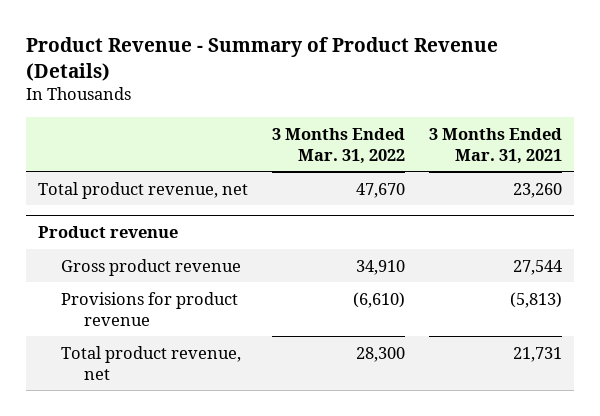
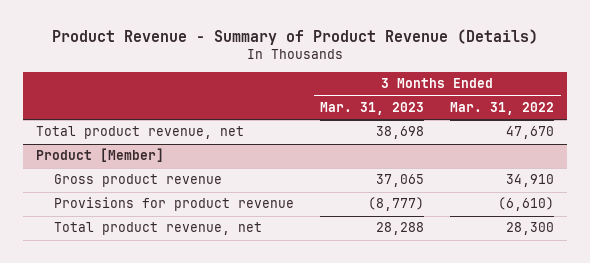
[429,127,563,164] 3 Months Ended Mar. 31, 2021 -> none
none -> [320,101,425,115] Mar. 31, 2023
[38,226,179,239] Product revenue -> [35,148,164,163] Product [Member]

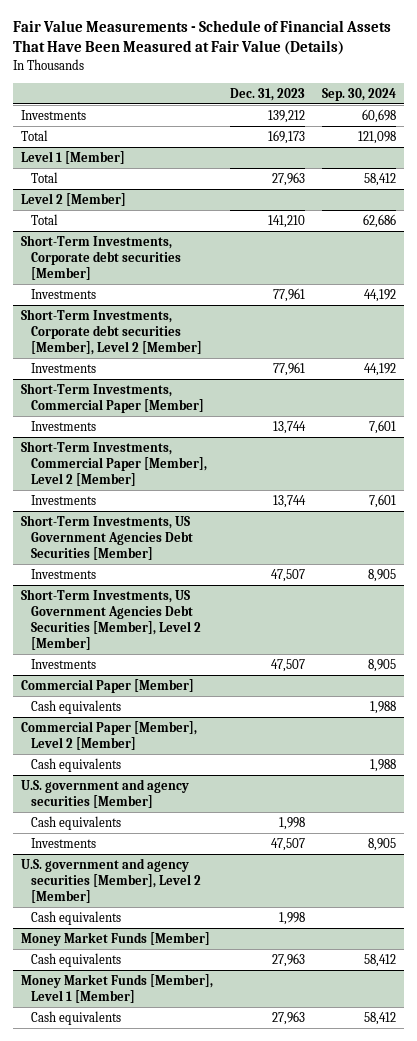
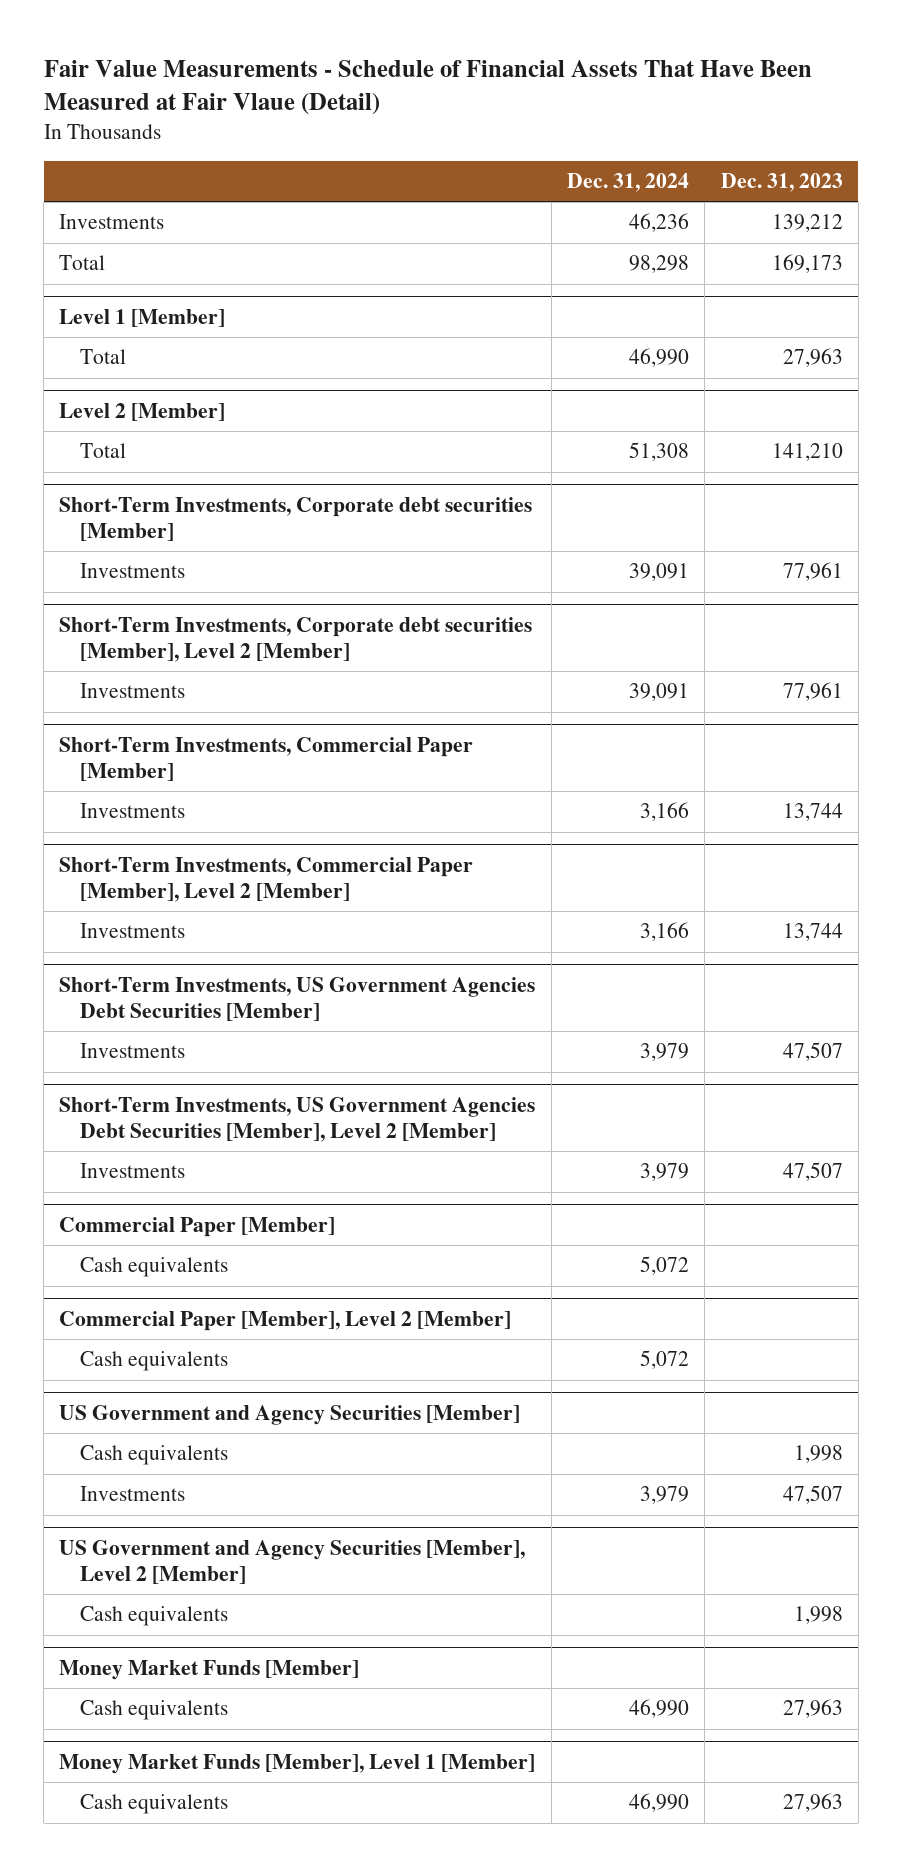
[12,20,391,56] Fair Value Measurements - Schedule of Financial Assets That Have Been Measured at Fair Value (Details) -> [43,59,812,116] Fair Value Measurements - Schedule of Financial Assets That Have Been Measured at Fair Vlaue (Detail)
[321,87,396,101] Sep. 30, 2024 -> none
none -> [566,172,689,192] Dec. 31, 2024
[20,778,189,809] U.S. government and agency securities [Member] -> [59,1405,521,1426] US Government and Agency Securities [Member]
[20,857,201,904] U.S. government and agency securities [Member], Level 2 [Member] -> [59,1540,526,1585] US Government and Agency Securities [Member], Level 2 [Member]

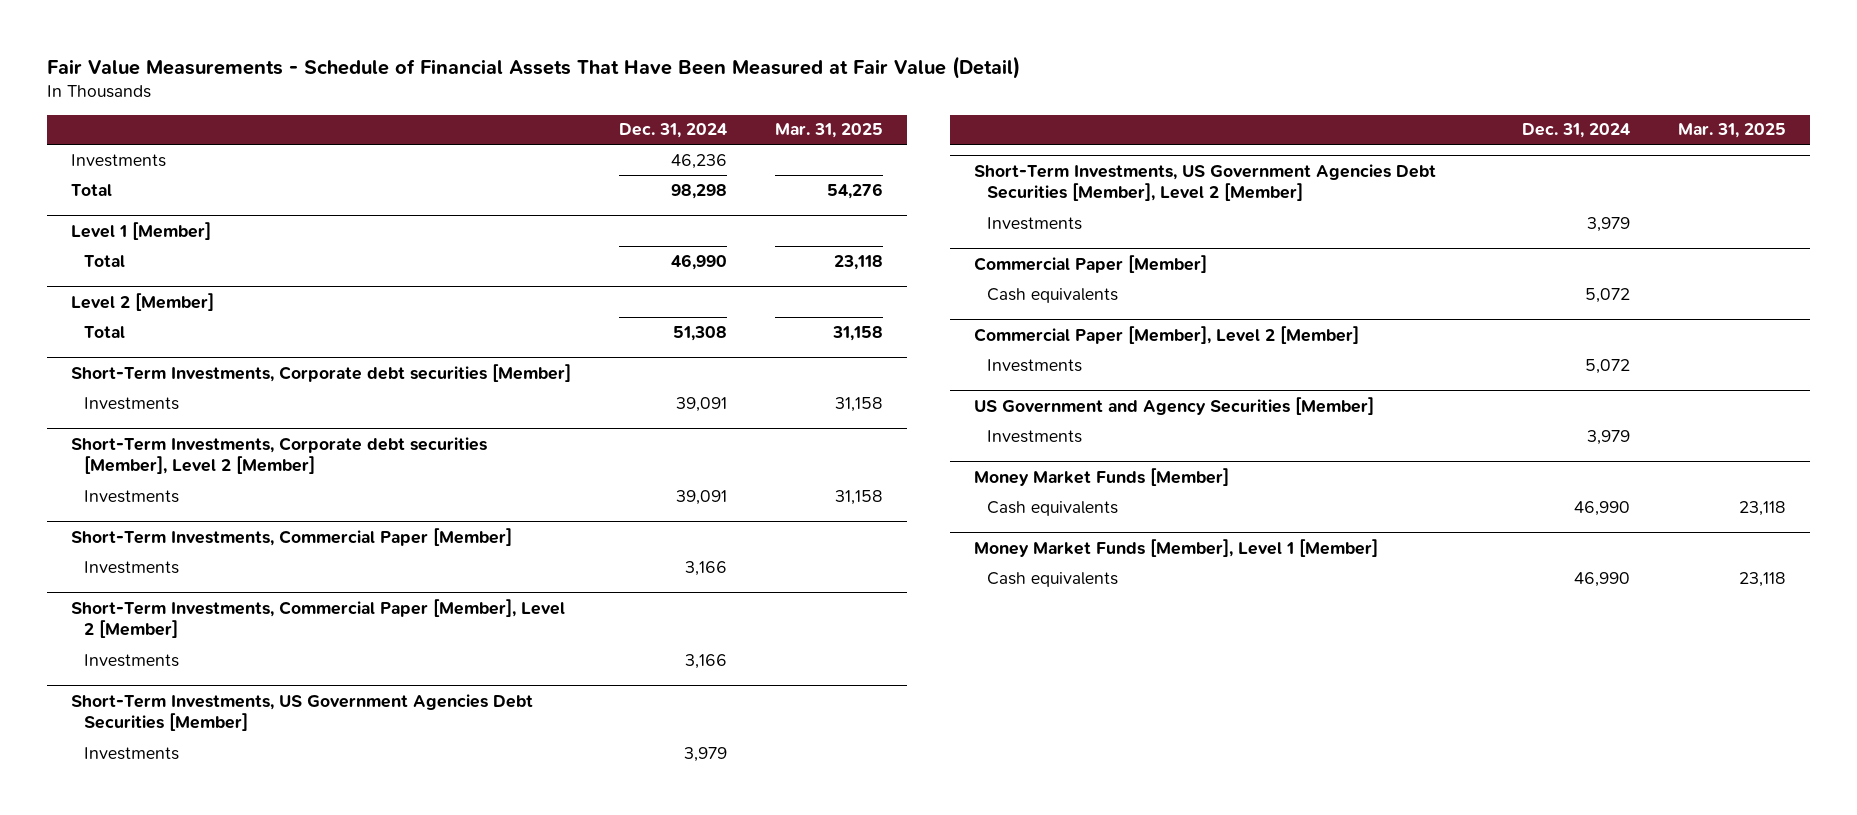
[43,59,812,116] Fair Value Measurements - Schedule of Financial Assets That Have Been Measured at Fair Vlaue (Detail) -> [46,55,1020,79] Fair Value Measurements - Schedule of Financial Assets That Have Been Measured at Fair Value (Detail)
[720,172,843,192] Dec. 31, 2023 -> none
none -> [774,123,883,139] Mar. 31, 2025
[80,1351,229,1372] Cash equivalents -> [987,358,1083,372] Investments
[80,1445,229,1466] Cash equivalents -> none
[59,1540,526,1585] US Government and Agency Securities [Member], Level 2 [Member] -> none
[80,1606,229,1627] Cash equivalents -> none

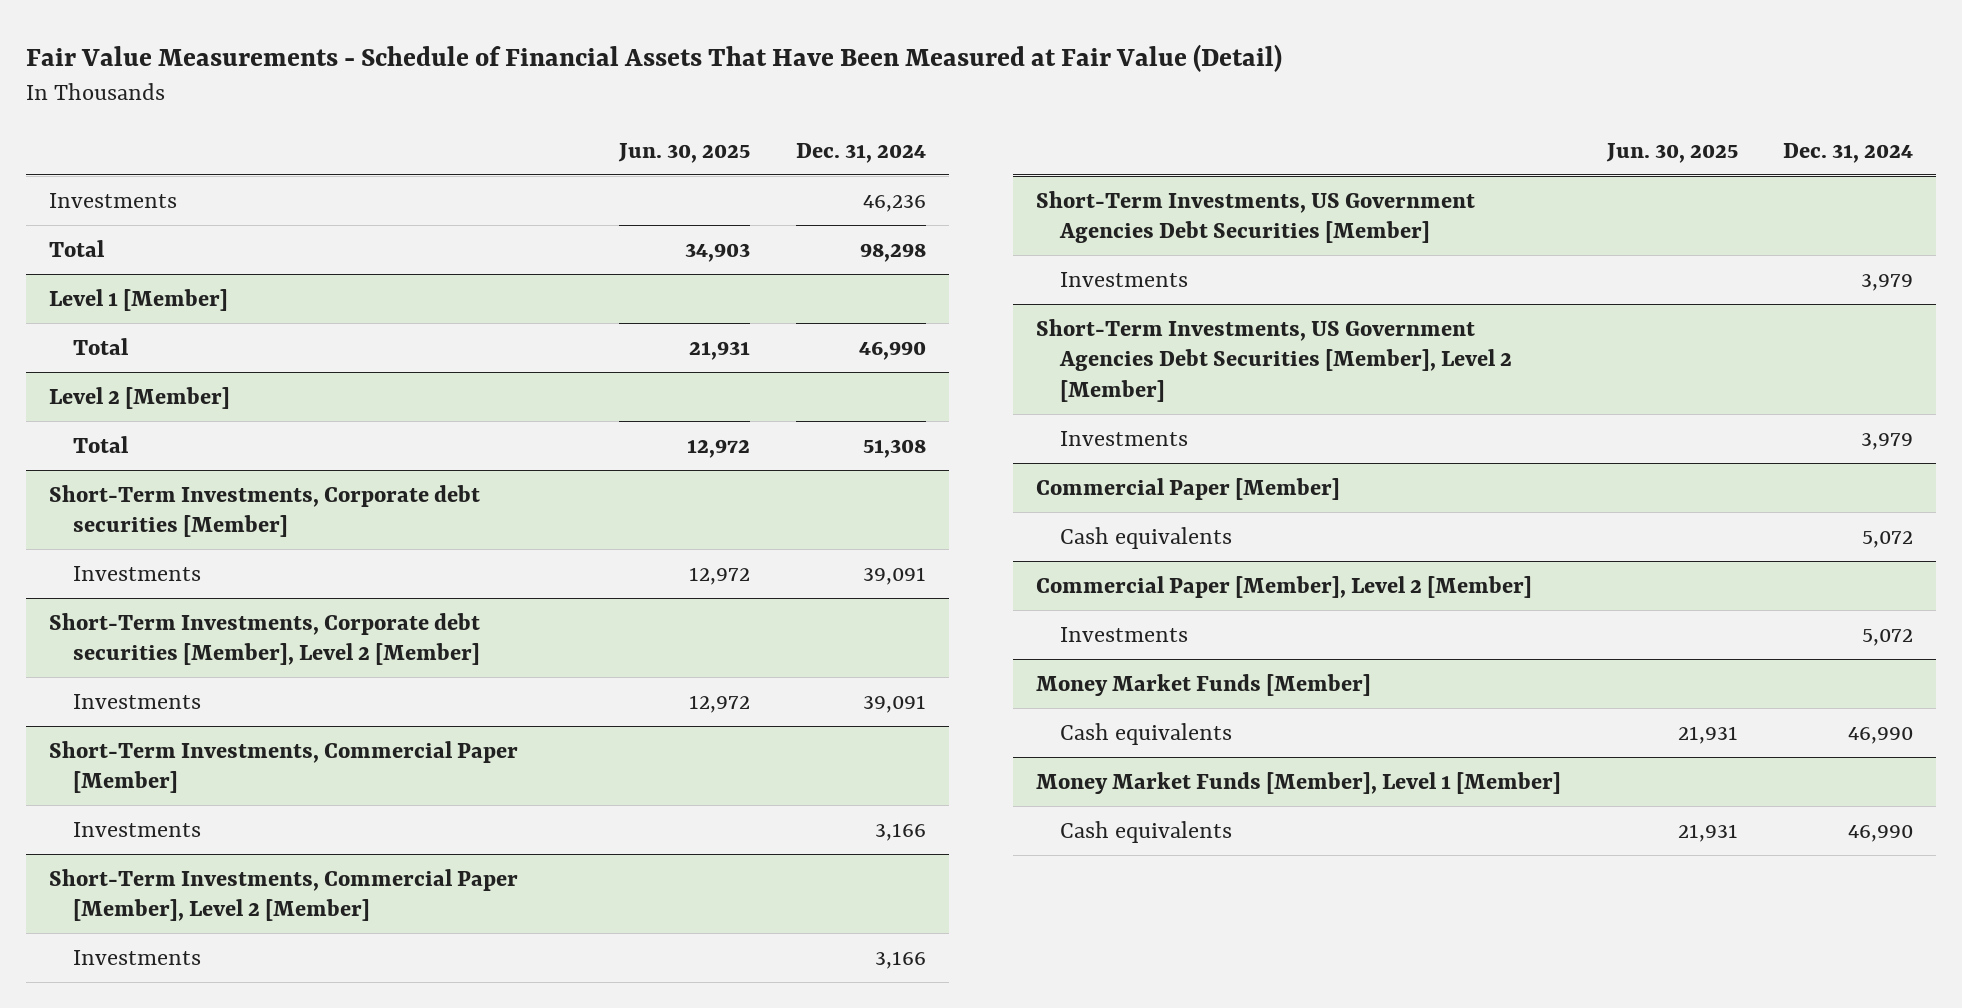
[774,123,883,139] Mar. 31, 2025 -> none
none -> [618,142,751,163] Jun. 30, 2025
[974,396,1375,415] US Government and Agency Securities [Member] -> none
[987,429,1083,443] Investments -> none

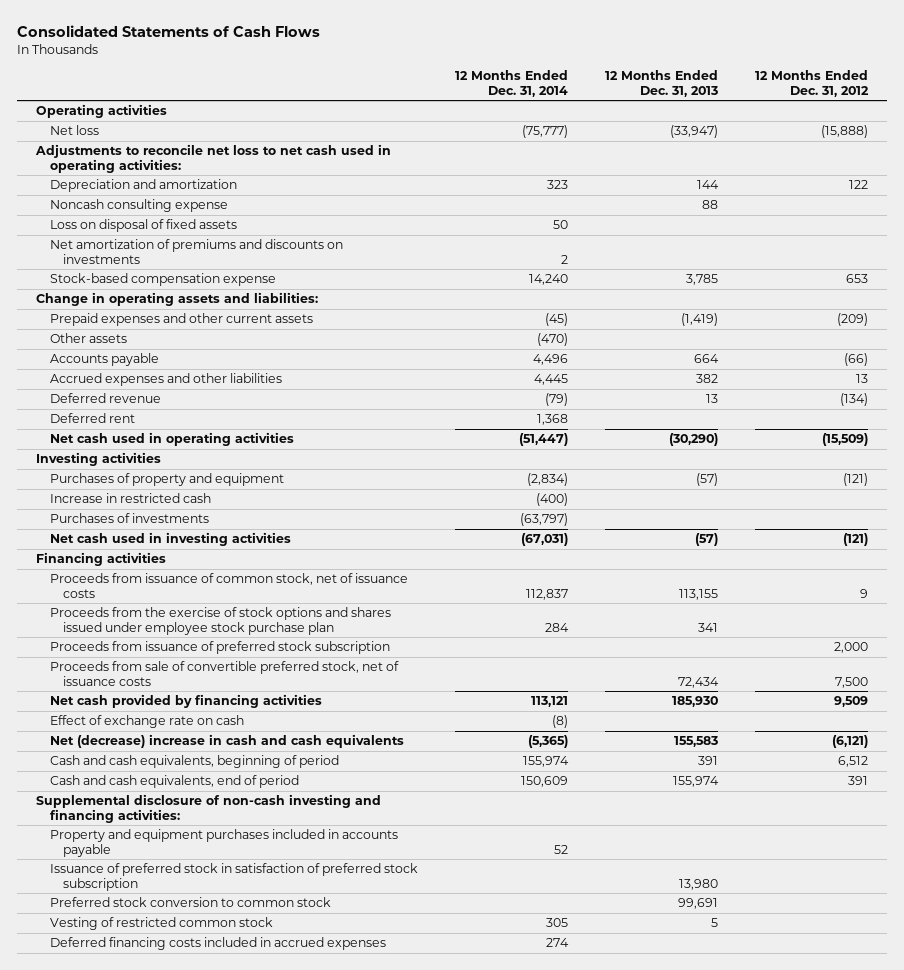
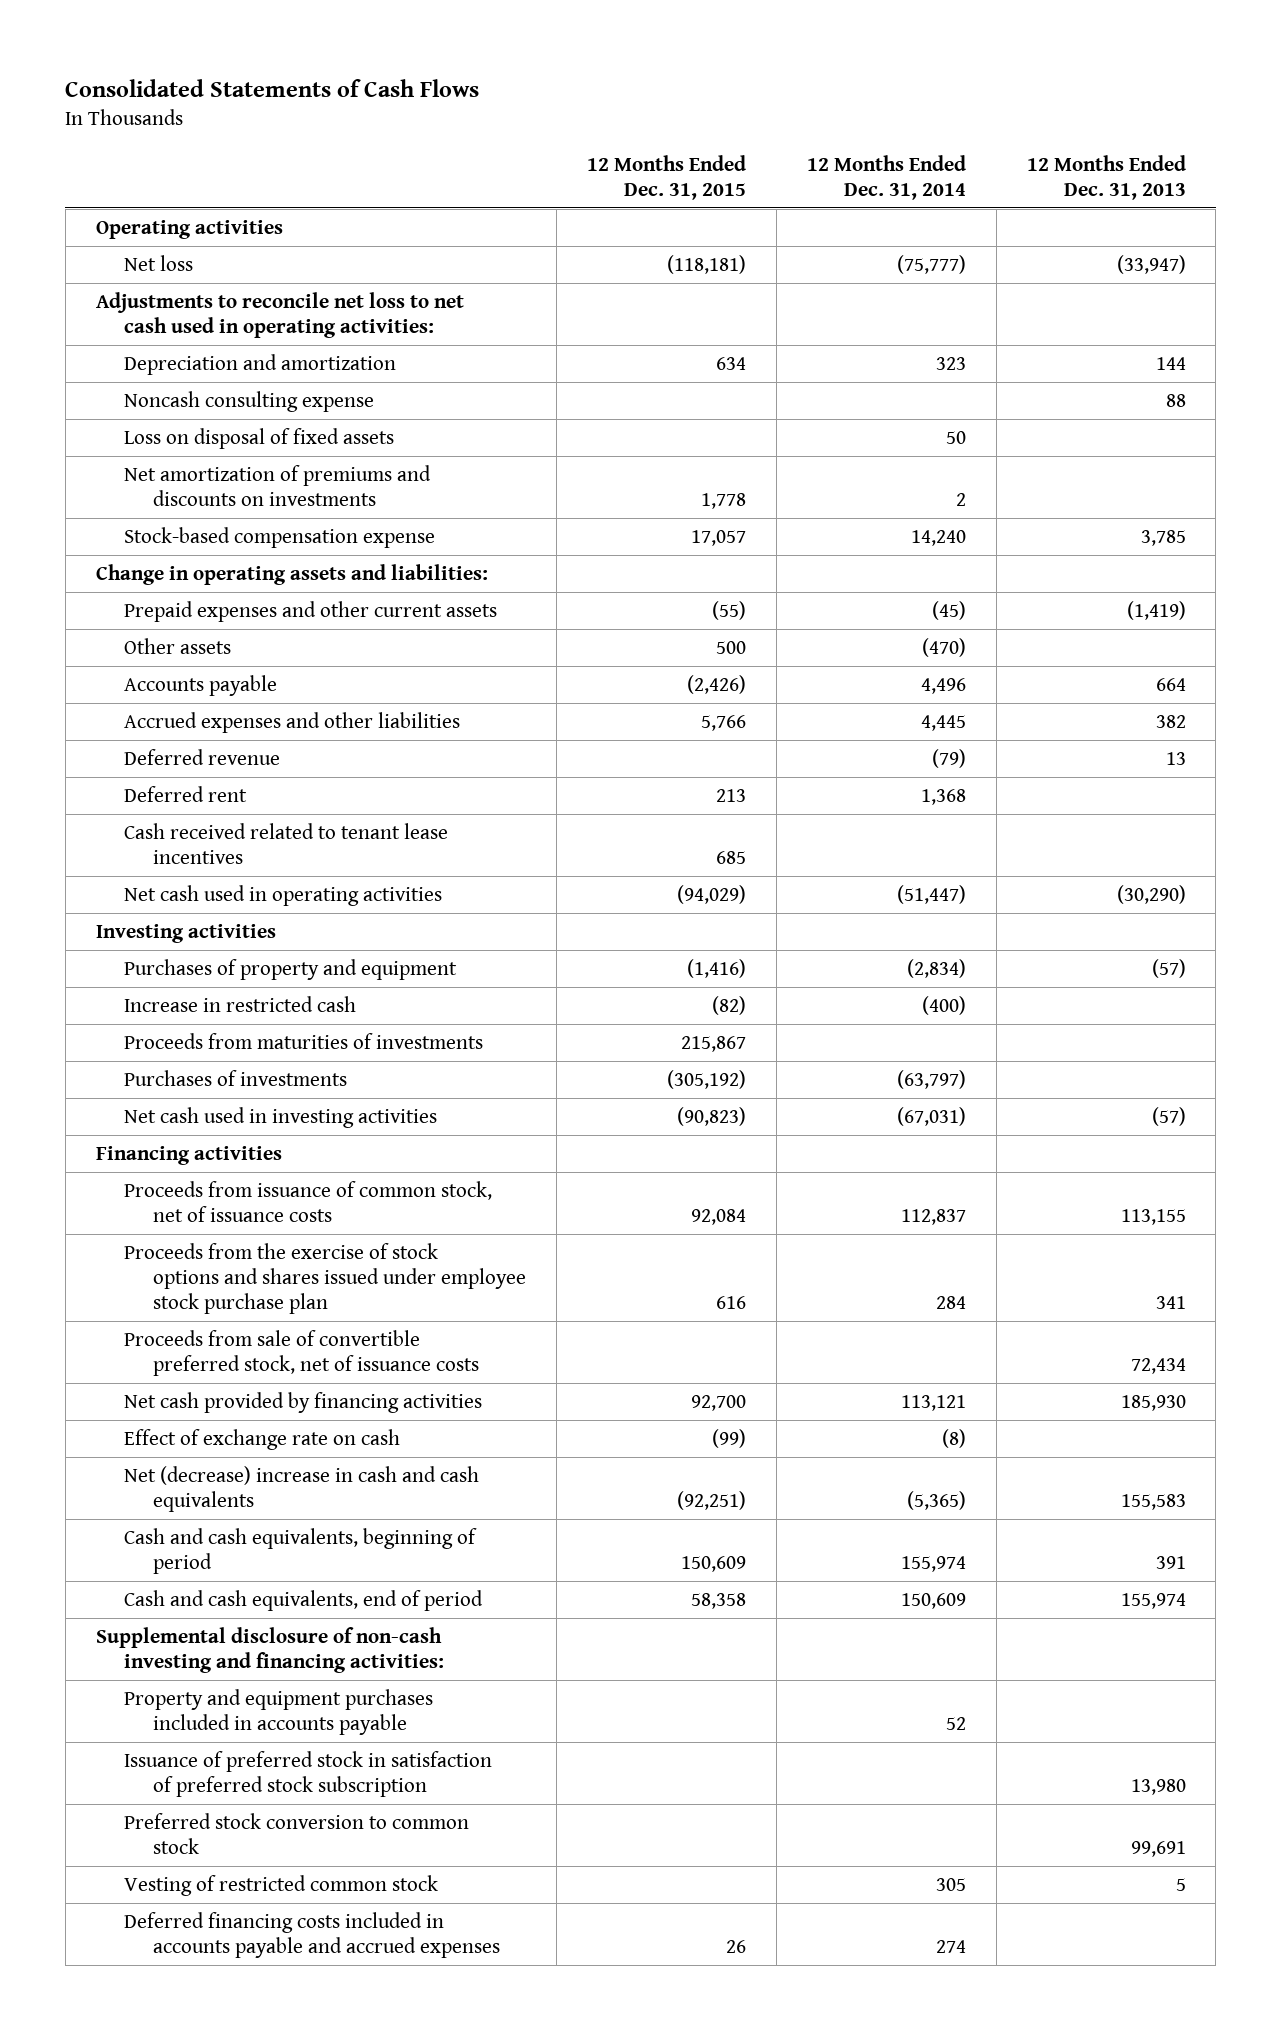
[755,70,870,97] 12 Months Ended Dec. 31, 2012 -> none
none -> [586,154,746,200] 12 Months Ended Dec. 31, 2015
none -> [124,822,449,865] Cash received related to tenant lease incentives
none -> [124,1032,484,1049] Proceeds from maturities of investments
[49,641,390,655] Proceeds from issuance of preferred stock subscription -> none
[49,937,386,951] Deferred financing costs included in accrued expenses -> [124,1911,500,1959] Deferred financing costs included in accounts payable and accrued expenses

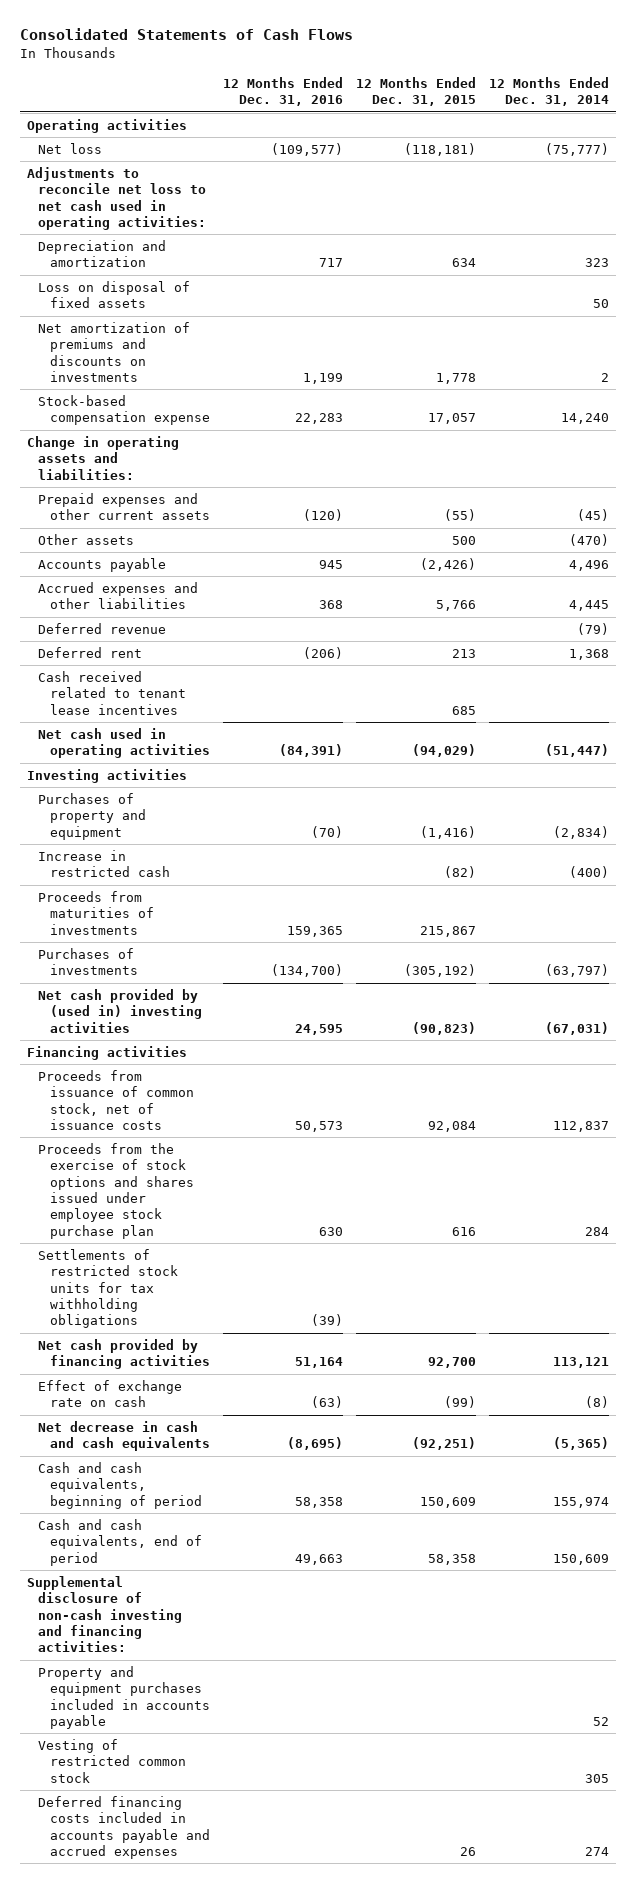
[1026,154,1186,200] 12 Months Ended Dec. 31, 2013 -> none
none -> [222,77,343,107] 12 Months Ended Dec. 31, 2016
[124,390,375,412] Noncash consulting expense -> none
[124,1106,438,1128] Net cash used in investing activities -> [38,988,202,1033] Net cash provided by (used in) investing activities
[124,1329,479,1377] Proceeds from sale of convertible preferred stock, net of issuance costs -> none
none -> [38,1248,178,1329] Settlements of restricted stock units for tax withholding obligations
[124,1465,480,1513] Net (decrease) increase in cash and cash equivalents -> [38,1420,210,1452] Net decrease in cash and cash equivalents
[124,1750,493,1798] Issuance of preferred stock in satisfaction of preferred stock subscription -> none
[124,1812,470,1855] Preferred stock conversion to common stock -> none

